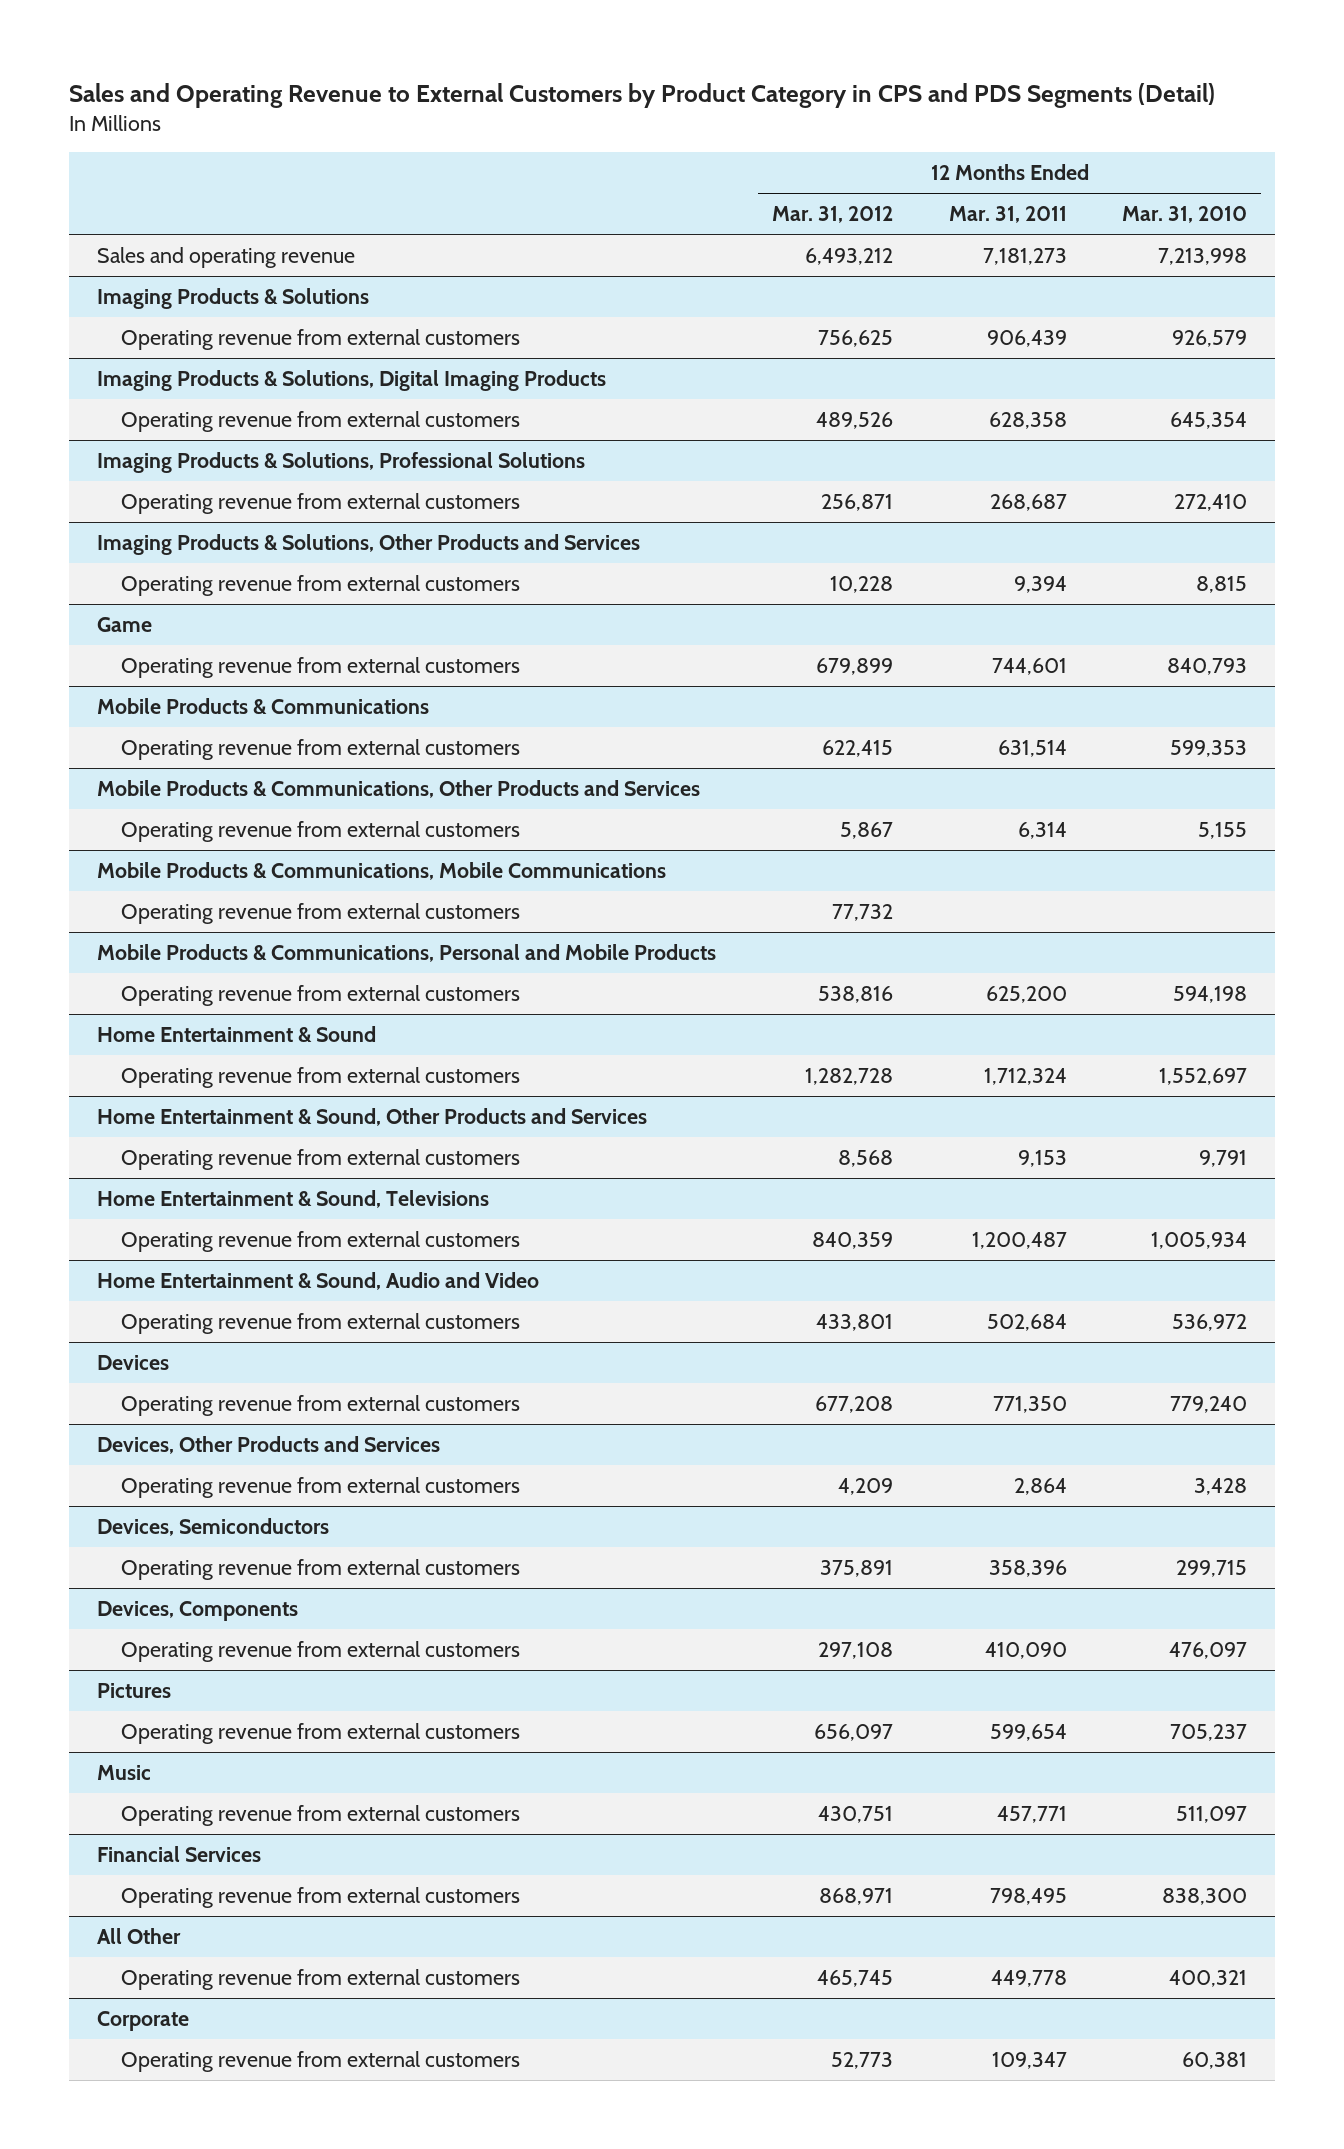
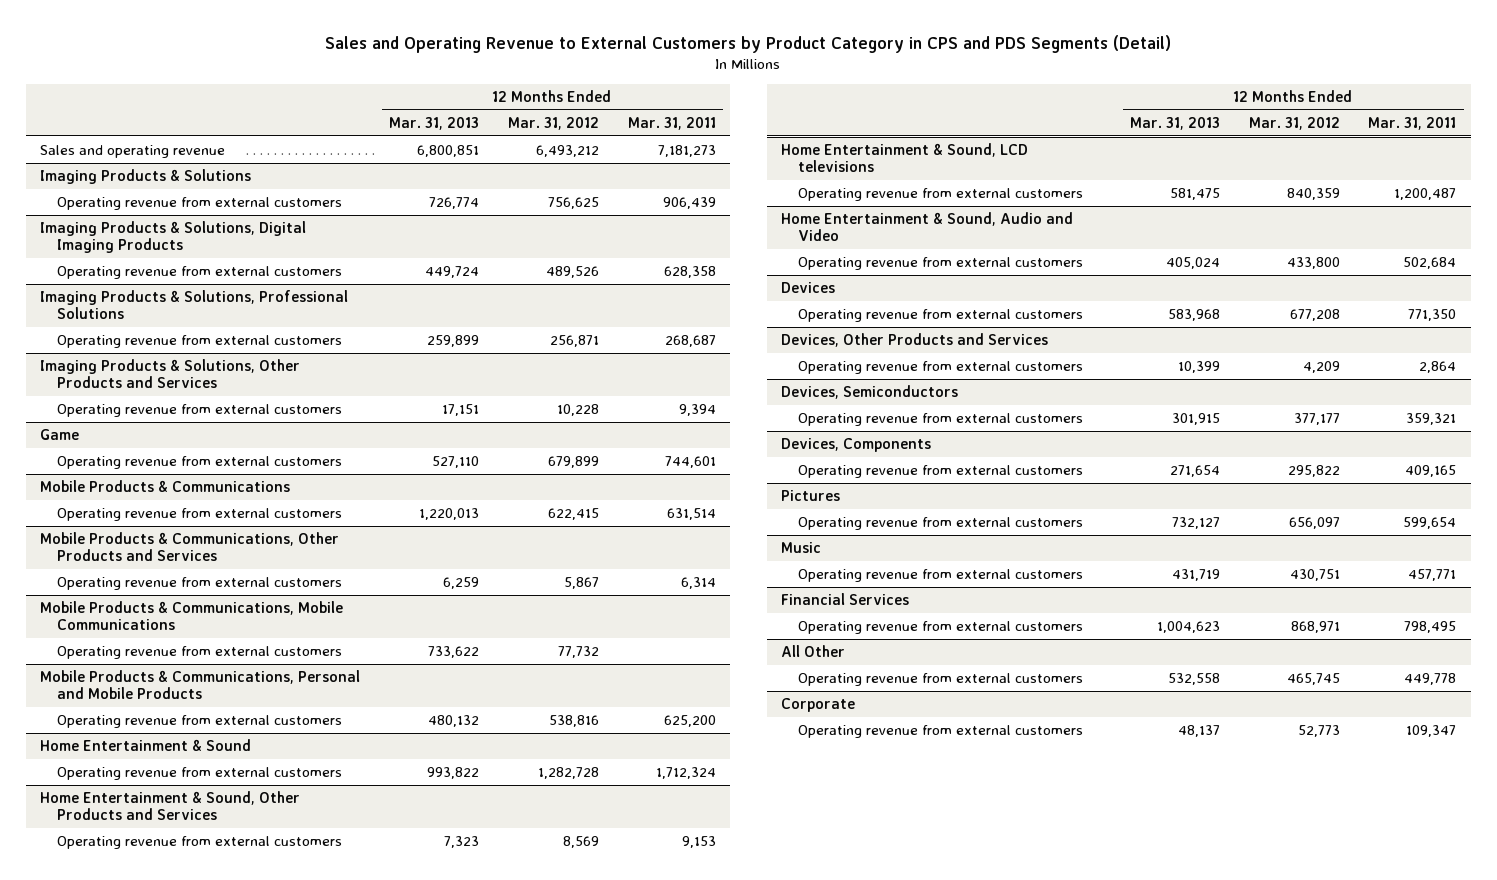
[1122,206,1248,224] Mar. 31, 2010 -> none
none -> [389,116,480,130] Mar. 31, 2013
[837,1150,893,1168] 8,568 -> [562,835,599,848] 8,569
[96,1190,489,1209] Home Entertainment & Sound, Televisions -> [781,142,1029,173] Home Entertainment & Sound, LCD televisions
[815,1314,893,1332] 433,801 -> [1286,256,1340,269] 433,800
[819,1560,893,1578] 375,891 -> [1293,412,1340,425] 377,177
[988,1560,1067,1578] 358,396 -> [1406,412,1457,425] 359,321
[817,1642,893,1660] 297,108 -> [1287,464,1340,477] 295,822
[984,1642,1067,1660] 410,090 -> [1405,464,1457,477] 409,165

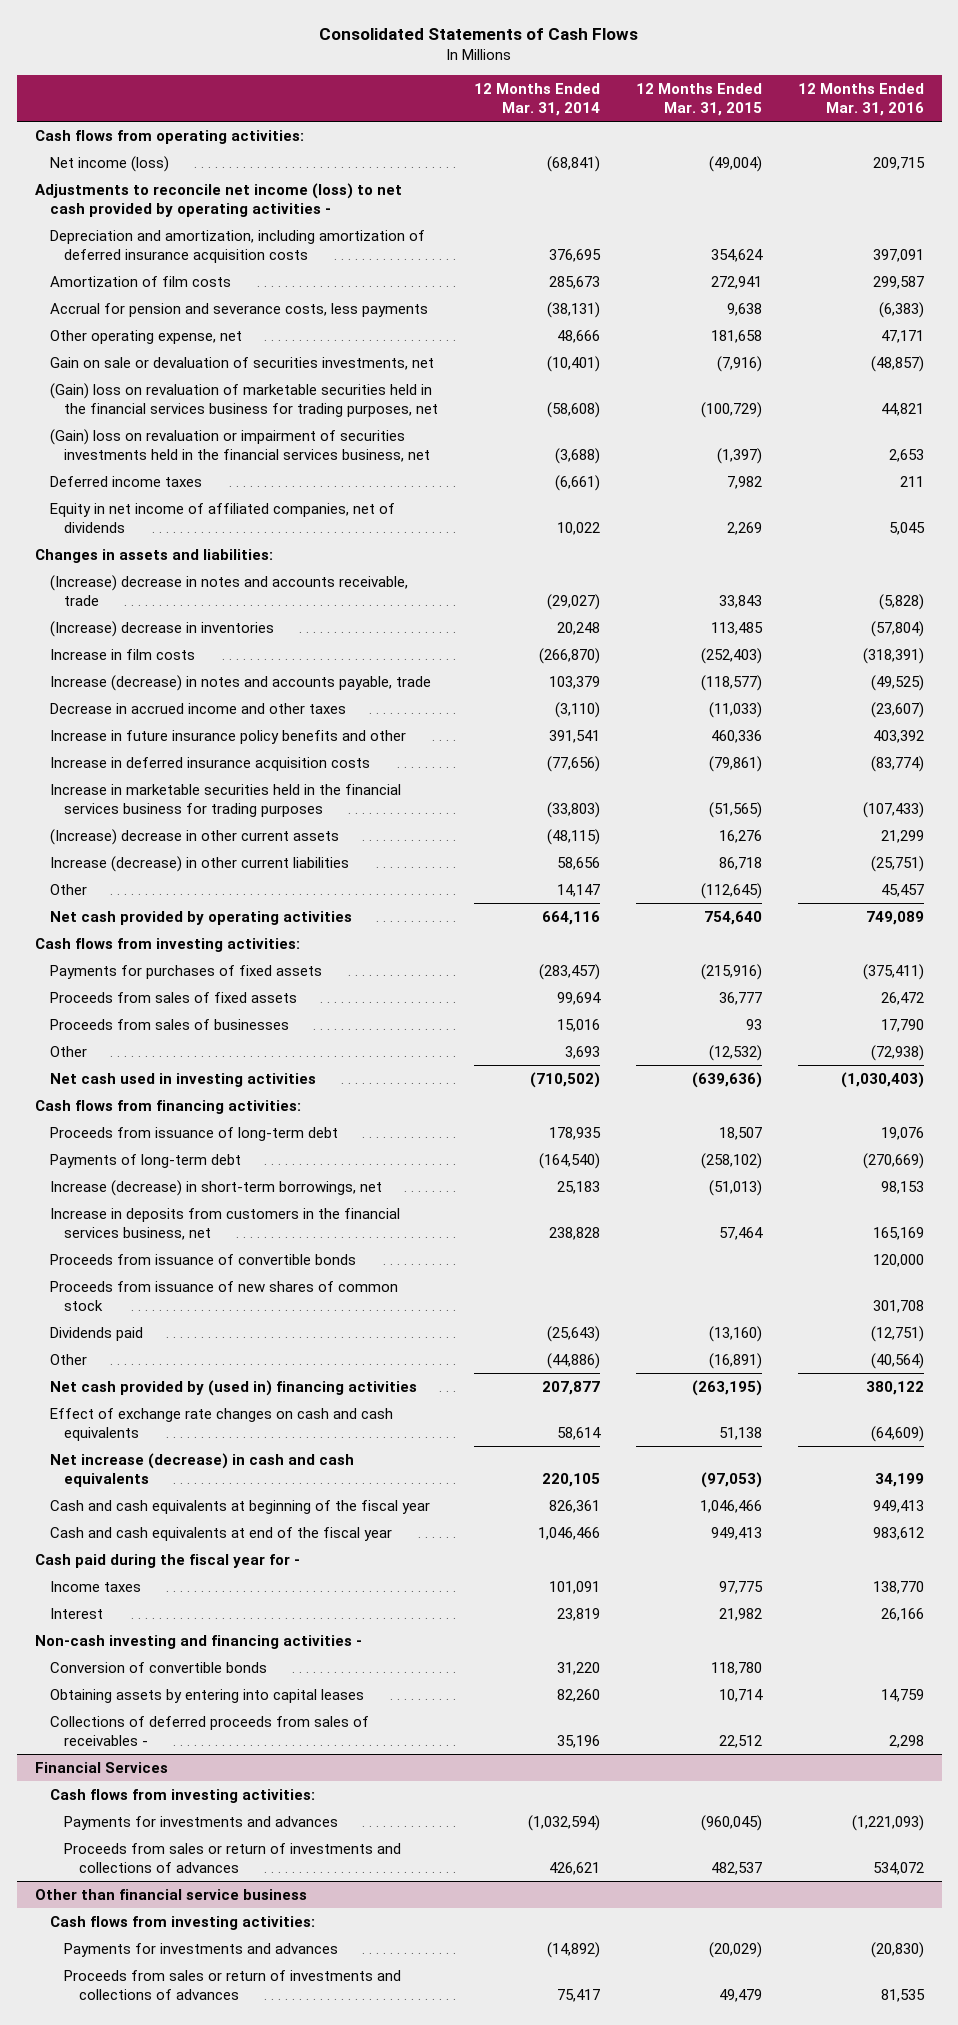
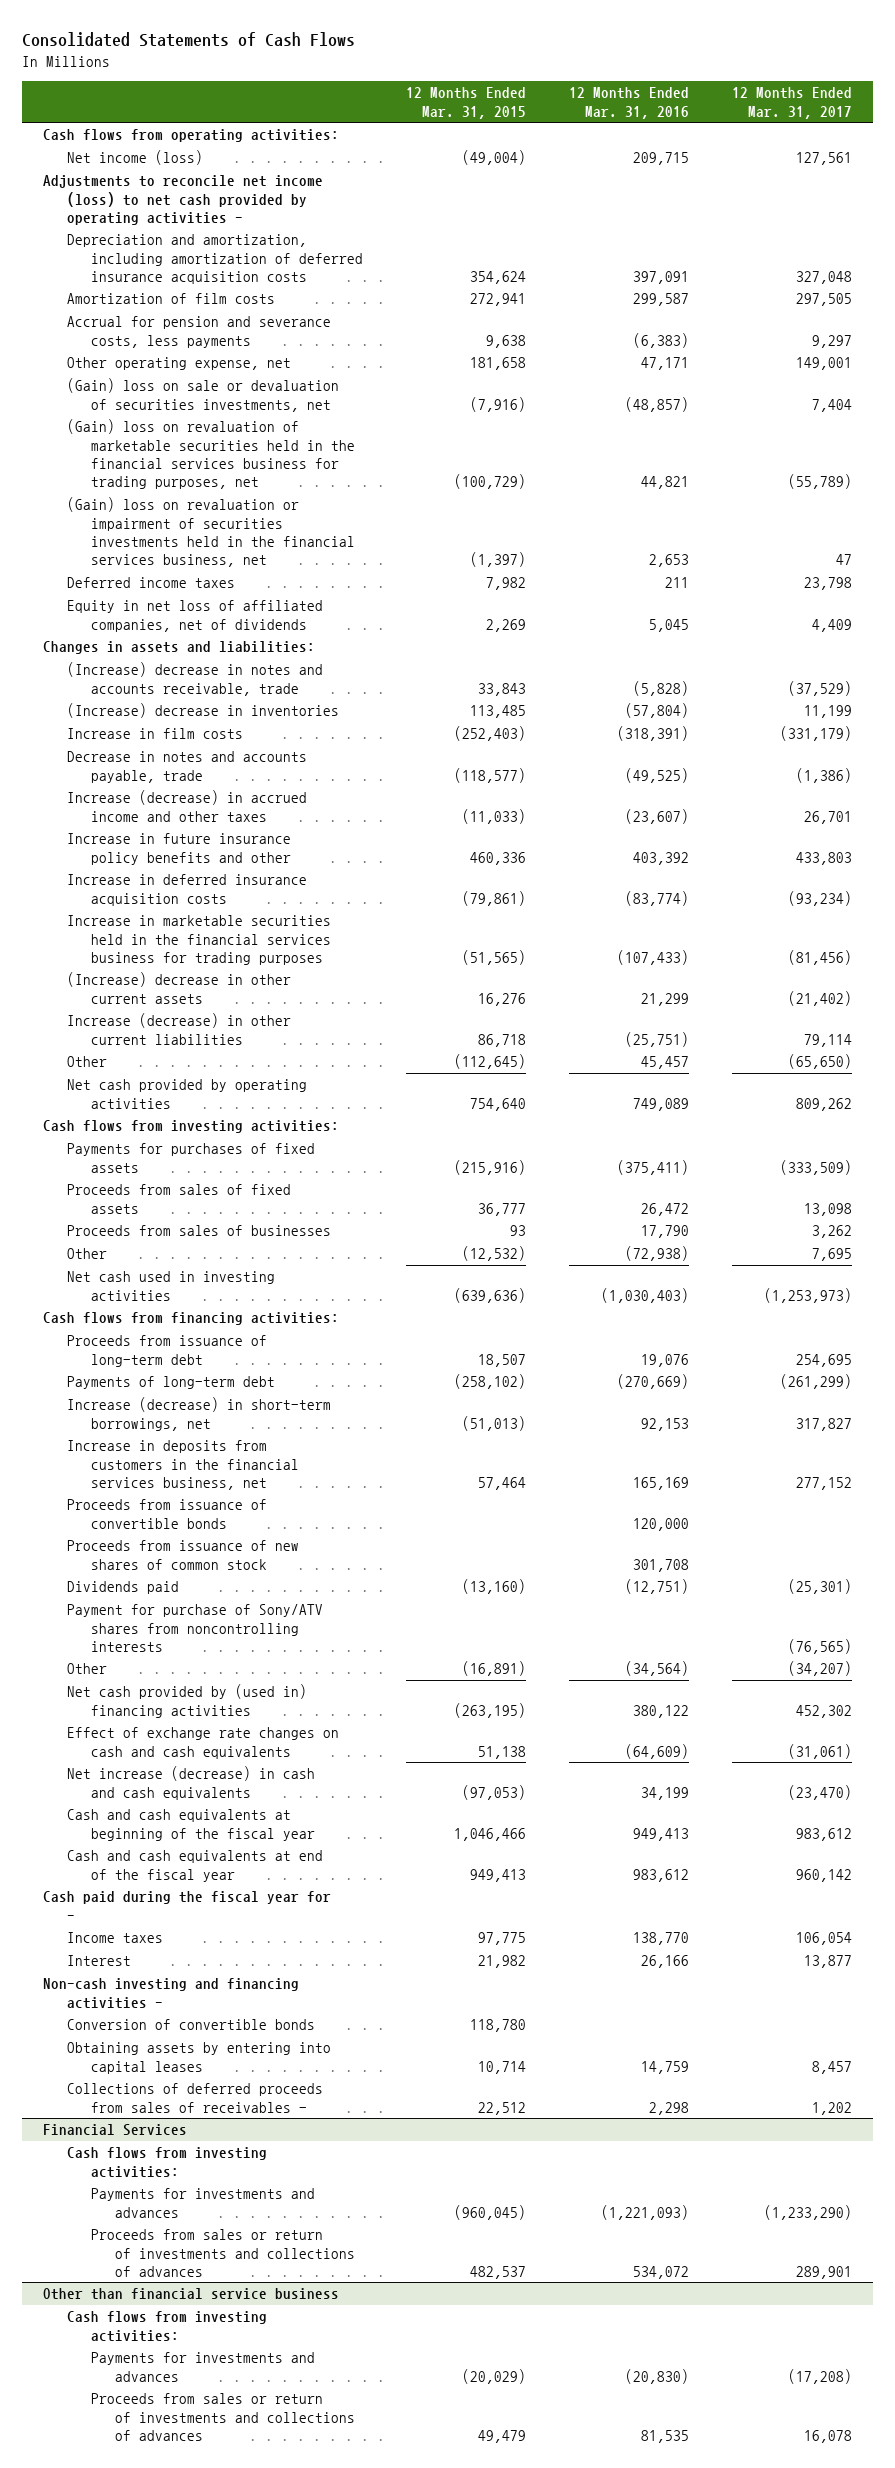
[474,83,601,116] 12 Months Ended Mar. 31, 2014 -> none
none -> [731,87,852,119] 12 Months Ended Mar. 31, 2017
[49,356,434,370] Gain on sale or devaluation of securities investments, net -> [67,378,340,412] (Gain) loss on sale or devaluation of securities investments, net
[49,502,395,533] Equity in net income of affiliated companies, net of dividends -> [67,600,324,632] Equity in net loss of affiliated companies, net of dividends
[49,674,431,691] Increase (decrease) in notes and accounts payable, trade -> [67,751,308,783] Decrease in notes and accounts payable, trade
[49,702,346,714] Decrease in accrued income and other taxes -> [67,790,308,822] Increase (decrease) in accrued income and other taxes
[880,1180,924,1194] 98,153 -> [641,1417,690,1431] 92,153
none -> [67,1604,324,1653] Payment for purchase of Sony/ATV shares from noncontrolling interests
[870,1352,924,1369] (40,564) -> [625,1661,690,1677] (34,564)

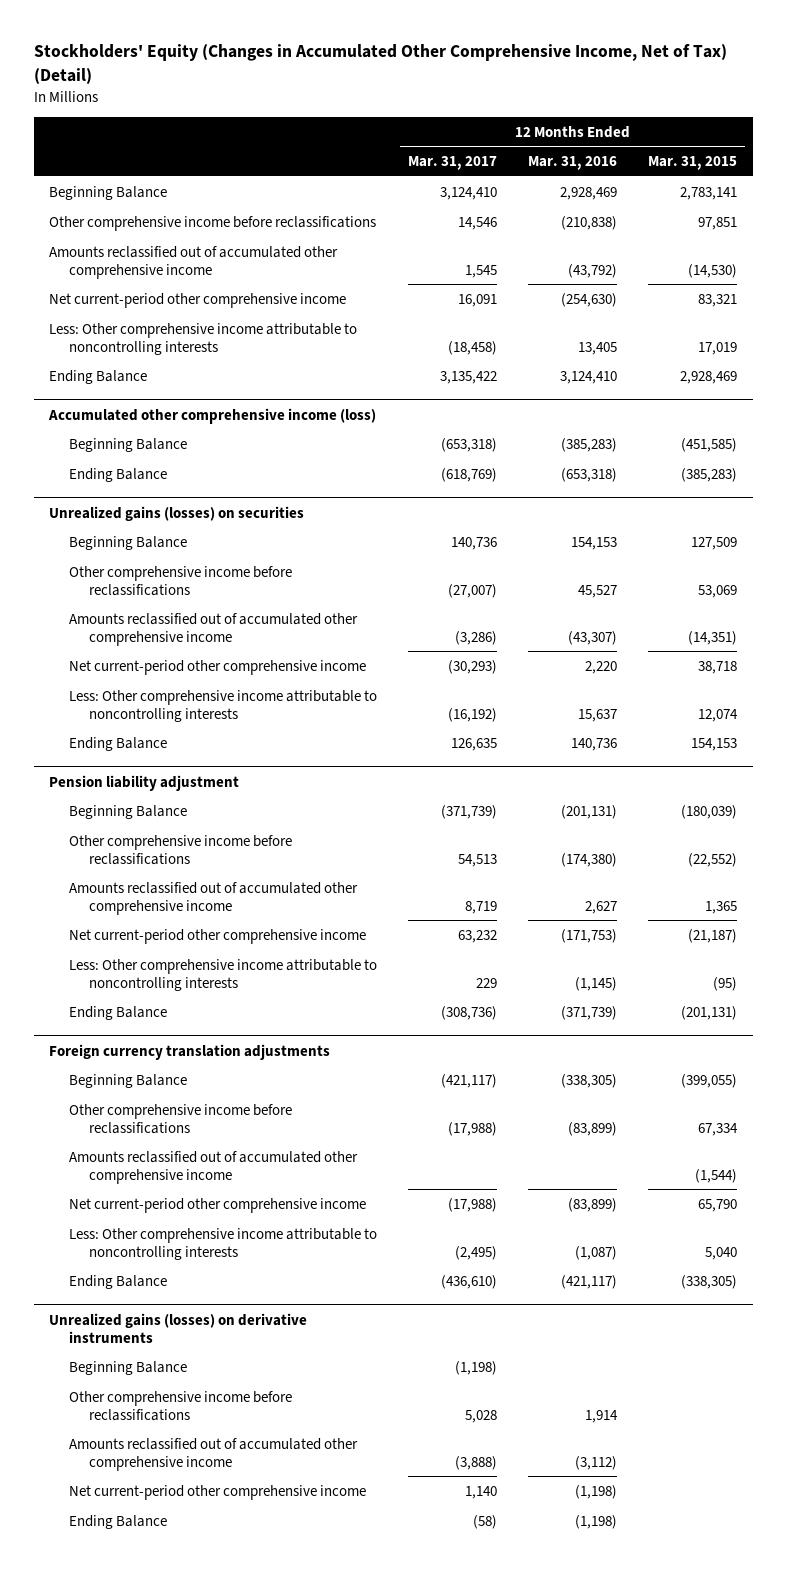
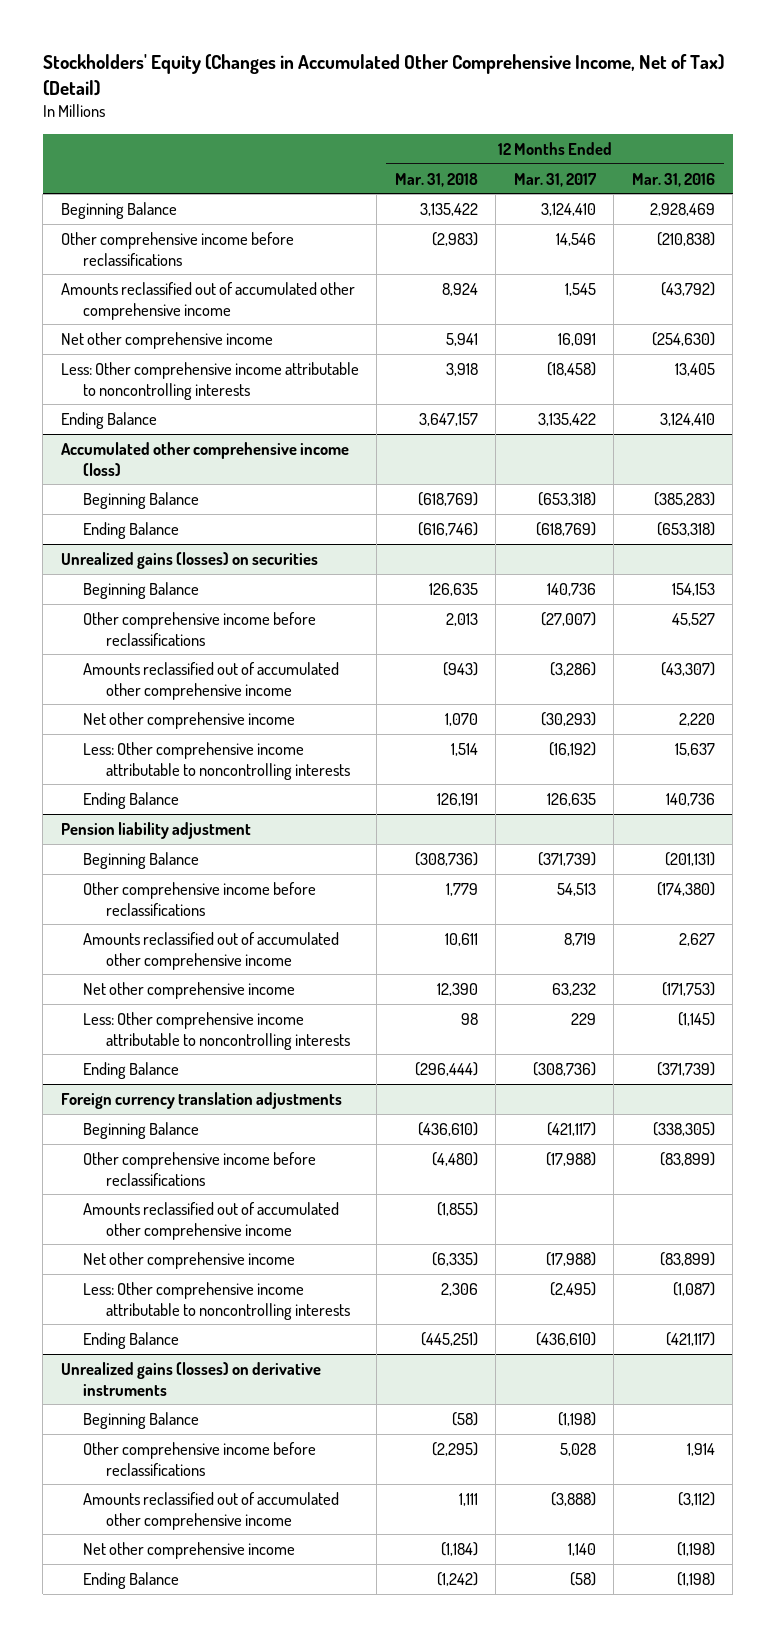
[648,156,738,171] Mar. 31, 2015 -> none
none -> [394,172,478,187] Mar. 31, 2018
[49,292,347,308] Net current-period other comprehensive income -> [60,331,273,349] Net other comprehensive income
[68,659,366,675] Net current-period other comprehensive income -> [83,711,296,729] Net other comprehensive income
[68,928,366,944] Net current-period other comprehensive income -> [83,981,296,999] Net other comprehensive income
[68,1197,366,1213] Net current-period other comprehensive income -> [83,1251,296,1269] Net other comprehensive income
[68,1484,366,1500] Net current-period other comprehensive income -> [83,1541,296,1559] Net other comprehensive income

